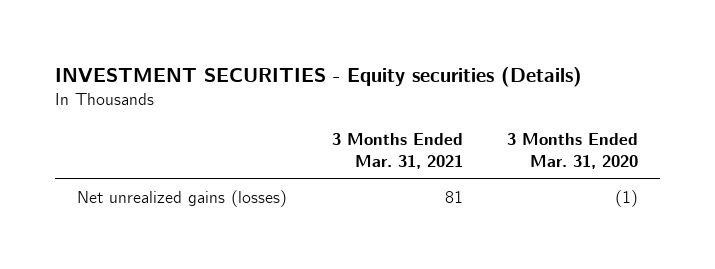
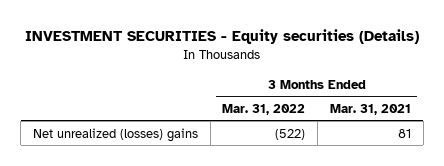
[506,133,638,170] 3 Months Ended Mar. 31, 2020 -> none
none -> [222,103,306,115] Mar. 31, 2022
[77,190,288,208] Net unrealized gains (losses) -> [32,127,198,142] Net unrealized (losses) gains

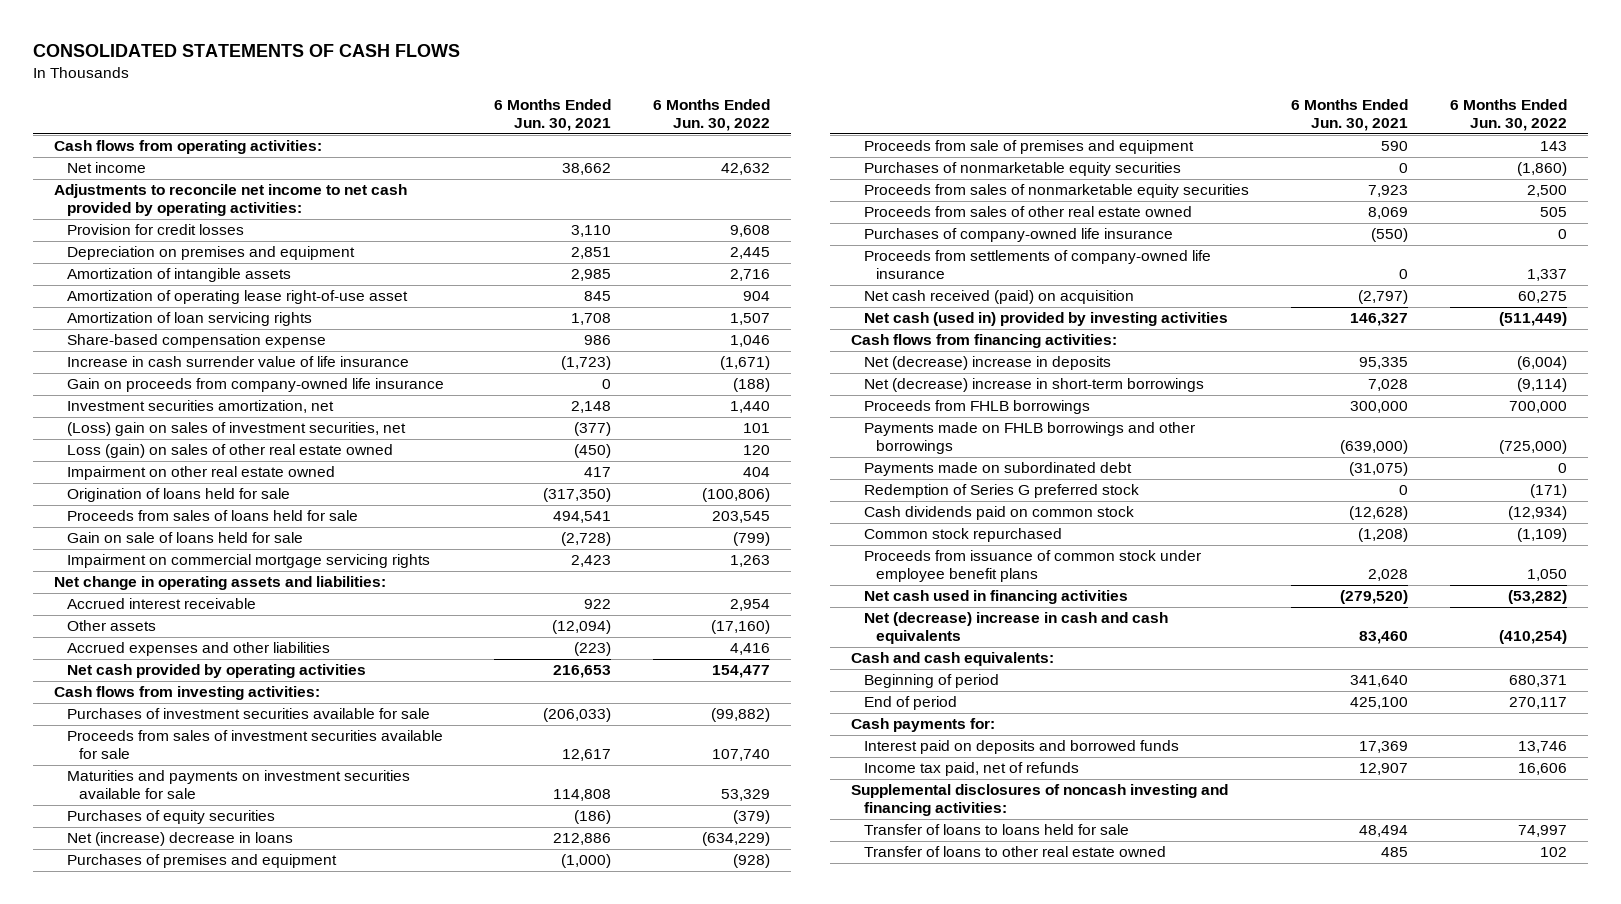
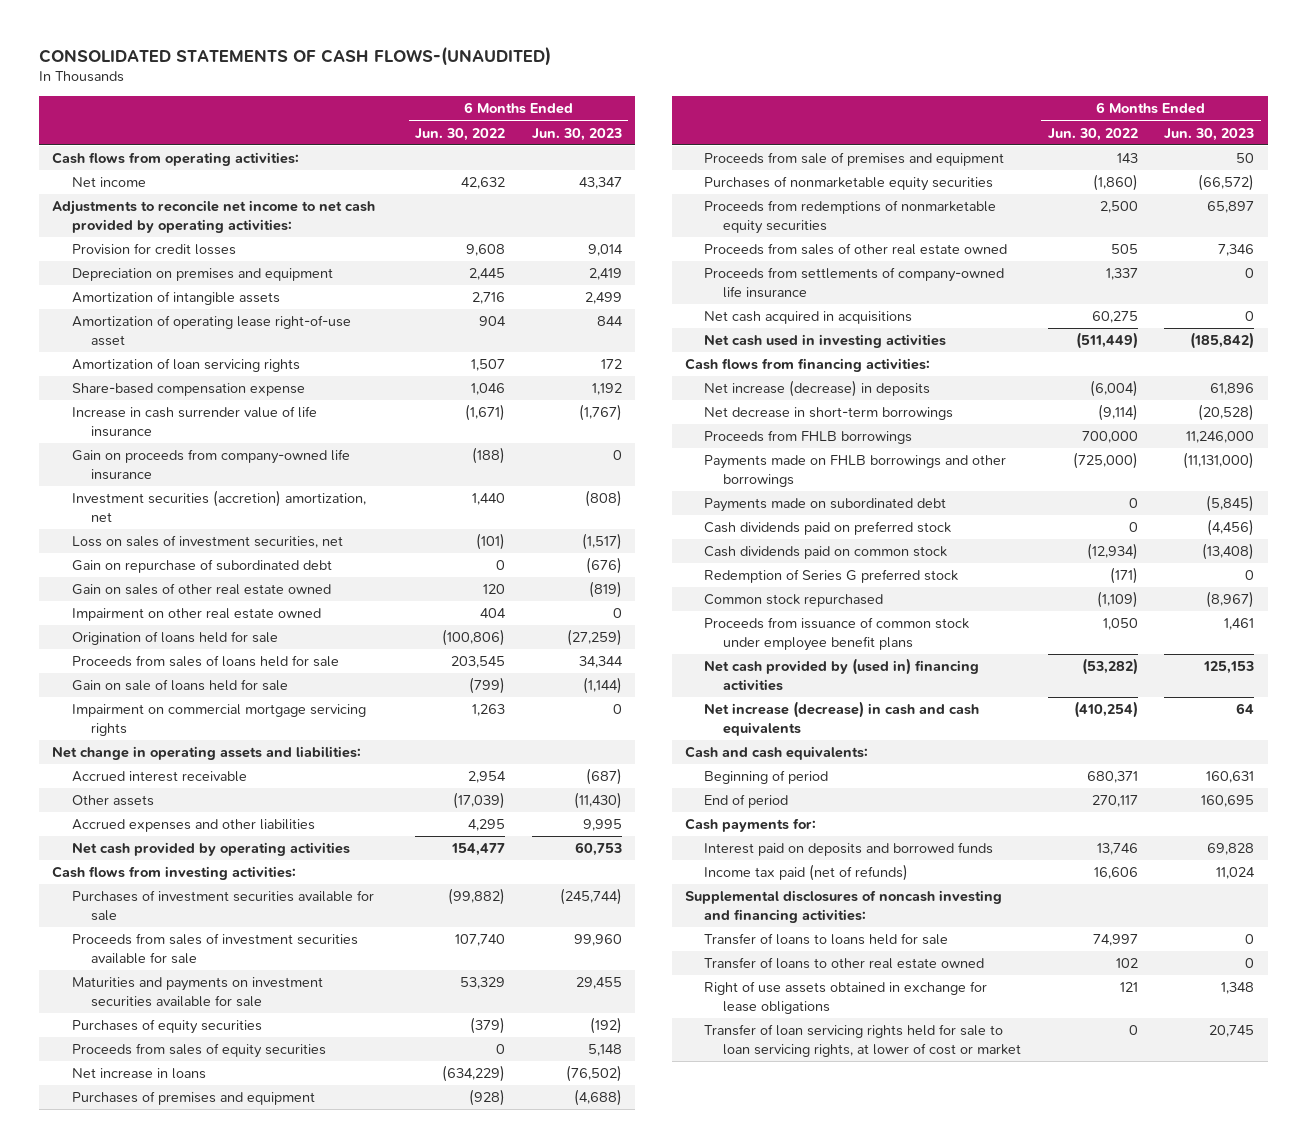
[33,44,461,58] CONSOLIDATED STATEMENTS OF CASH FLOWS -> [38,45,551,66] CONSOLIDATED STATEMENTS OF CASH FLOWS-(UNAUDITED)
[494,99,612,132] 6 Months Ended Jun. 30, 2021 -> none
none -> [531,127,622,141] Jun. 30, 2023
[66,400,334,414] Investment securities amortization, net -> [71,490,366,522] Investment securities (accretion) amortization, net
[66,422,406,437] (Loss) gain on sales of investment securities, net -> [71,535,343,549] Loss on sales of investment securities, net
[743,423,771,434] 101 -> [476,533,506,551] (101)
none -> [71,559,332,574] Gain on repurchase of subordinated debt
[66,444,393,459] Loss (gain) on sales of other real estate owned -> [71,583,331,596] Gain on sales of other real estate owned
[711,620,771,635] (17,160) -> [453,792,506,810] (17,039)
[730,643,771,656] 4,416 -> [468,819,506,832] 4,295
none -> [71,1043,326,1059] Proceeds from sales of equity securities
[66,832,293,847] Net (increase) decrease in loans -> [71,1068,206,1080] Net increase in loans
[863,184,1249,199] Proceeds from sales of nonmarketable equity securities -> [704,200,997,234] Proceeds from redemptions of nonmarketable equity securities
[863,228,1173,243] Purchases of company-owned life insurance -> none
[863,290,1134,305] Net cash received (paid) on acquisition -> [704,311,913,325] Net cash acquired in acquisitions
[863,312,1228,327] Net cash (used in) provided by investing activities -> [704,334,947,349] Net cash used in investing activities
[863,356,1111,371] Net (decrease) increase in deposits -> [704,380,931,398] Net increase (decrease) in deposits
[863,378,1204,393] Net (decrease) increase in short-term borrowings -> [704,407,954,421] Net decrease in short-term borrowings
none -> [704,521,952,536] Cash dividends paid on preferred stock
[863,484,1139,499] Redemption of Series G preferred stock -> [704,569,959,584] Redemption of Series G preferred stock
[863,590,1128,605] Net cash used in financing activities -> [704,658,980,691] Net cash provided by (used in) financing activities
[863,612,1168,645] Net (decrease) increase in cash and cash equivalents -> [704,701,980,736] Net increase (decrease) in cash and cash equivalents
[863,762,1079,777] Income tax paid, net of refunds -> [704,864,909,882] Income tax paid (net of refunds)
none -> [704,981,988,1014] Right of use assets obtained in exchange for lease obligations
none -> [704,1024,1022,1057] Transfer of loan servicing rights held for sale to loan servicing rights, at lower of cost or market

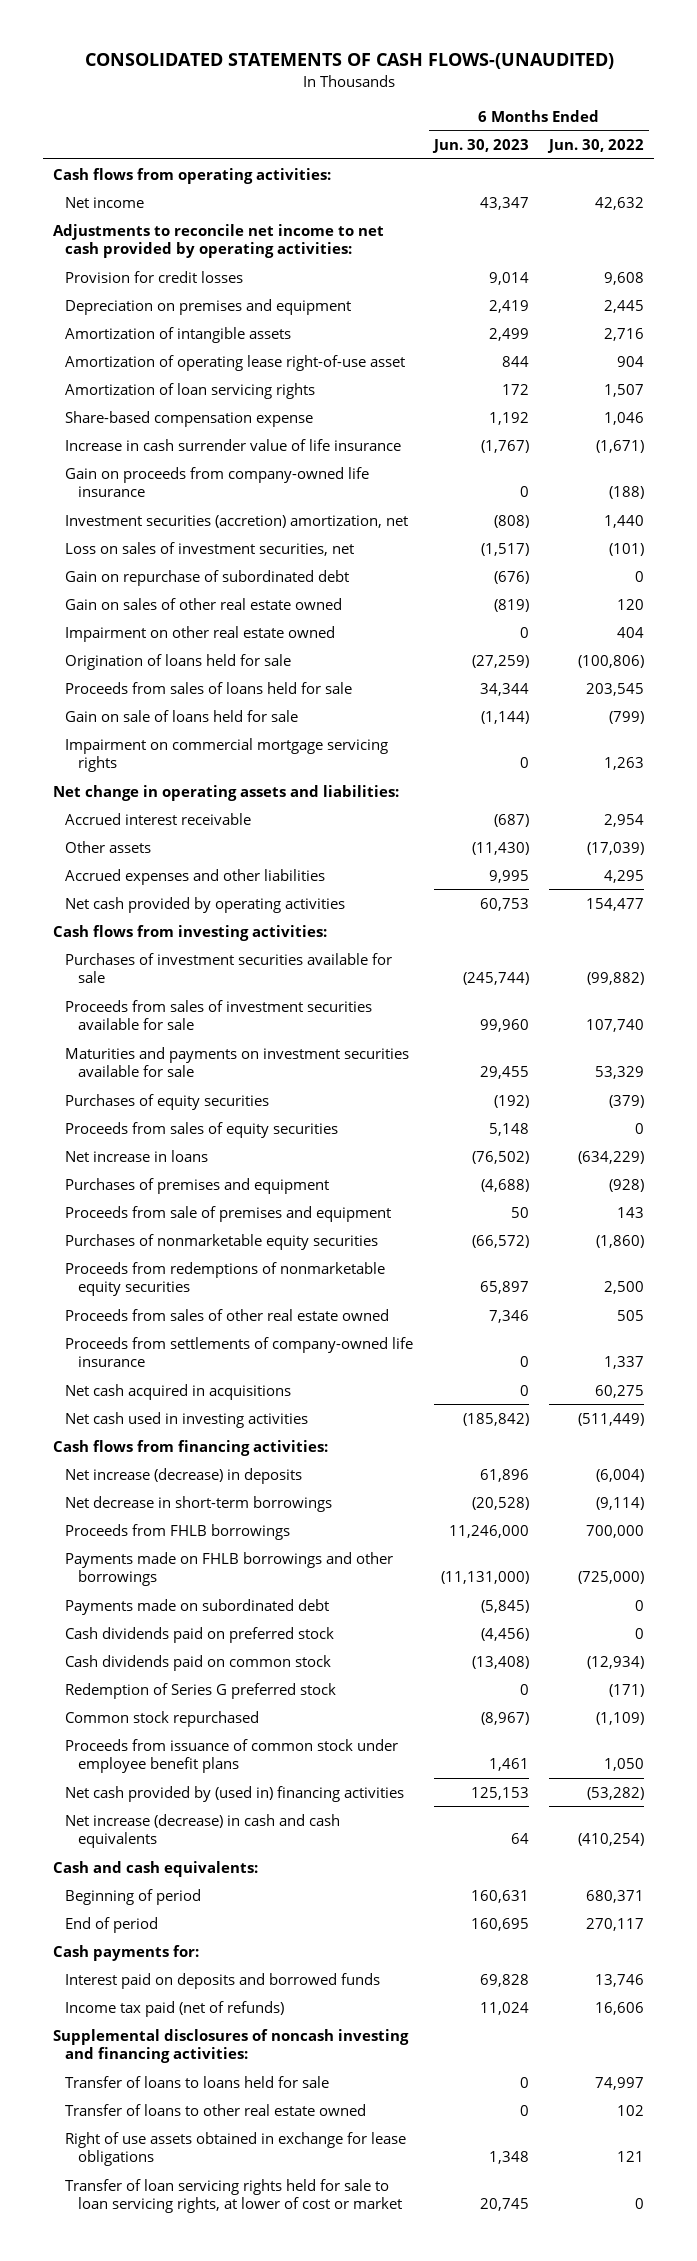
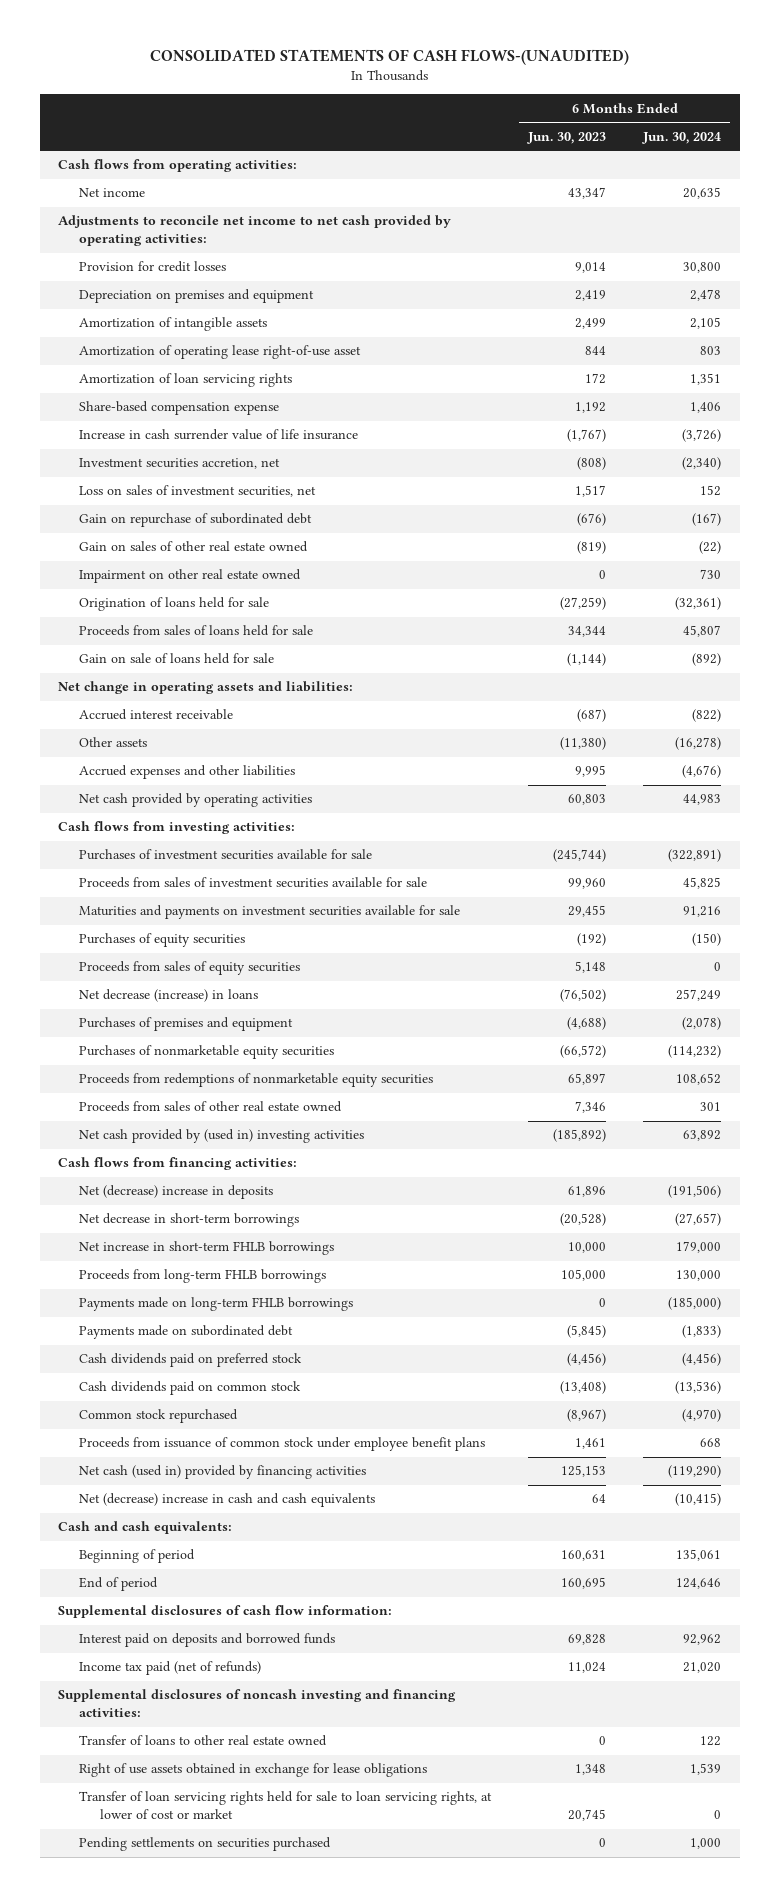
[547,138,645,153] Jun. 30, 2022 -> none
none -> [642,131,722,144] Jun. 30, 2024
[65,466,370,498] Gain on proceeds from company-owned life insurance -> none
[65,514,409,528] Investment securities (accretion) amortization, net -> [79,458,281,470] Investment securities accretion, net
[480,542,529,556] (1,517) -> [575,485,607,498] 1,517
[65,737,389,773] Impairment on commercial mortgage servicing rights -> none
[471,841,529,855] (11,430) -> [560,737,607,751] (11,380)
[479,897,529,911] 60,753 -> [568,794,607,806] 60,803
[65,1149,209,1162] Net increase in loans -> [79,989,259,1003] Net decrease (increase) in loans
[65,1205,392,1222] Proceeds from sale of premises and equipment -> none
[65,1336,414,1368] Proceeds from settlements of company-owned life insurance -> none
[65,1383,292,1400] Net cash acquired in acquisitions -> none
[65,1411,309,1428] Net cash used in investing activities -> [79,1129,365,1144] Net cash provided by (used in) investing activities
[462,1412,529,1426] (185,842) -> [553,1129,607,1143] (185,892)
[65,1467,303,1484] Net increase (decrease) in deposits -> [79,1185,274,1200] Net (decrease) increase in deposits
none -> [79,1241,335,1256] Net increase in short-term FHLB borrowings
[65,1523,291,1540] Proceeds from FHLB borrowings -> [79,1269,327,1284] Proceeds from long-term FHLB borrowings
[448,1524,529,1538] 11,246,000 -> [561,1269,607,1282] 105,000
[65,1551,394,1587] Payments made on FHLB borrowings and other borrowings -> [79,1297,354,1312] Payments made on long-term FHLB borrowings
[440,1571,529,1585] (11,131,000) -> [599,1298,607,1308] 0
[65,1682,337,1699] Redemption of Series G preferred stock -> none
[65,1785,405,1802] Net cash provided by (used in) financing activities -> [79,1465,367,1480] Net cash (used in) provided by financing activities
[65,1813,341,1849] Net increase (decrease) in cash and cash equivalents -> [79,1493,376,1508] Net (decrease) increase in cash and cash equivalents
[53,1944,200,1961] Cash payments for: -> [58,1605,393,1619] Supplemental disclosures of cash flow information:
[65,2075,330,2088] Transfer of loans to loans held for sale -> none
none -> [79,1837,332,1852] Pending settlements on securities purchased

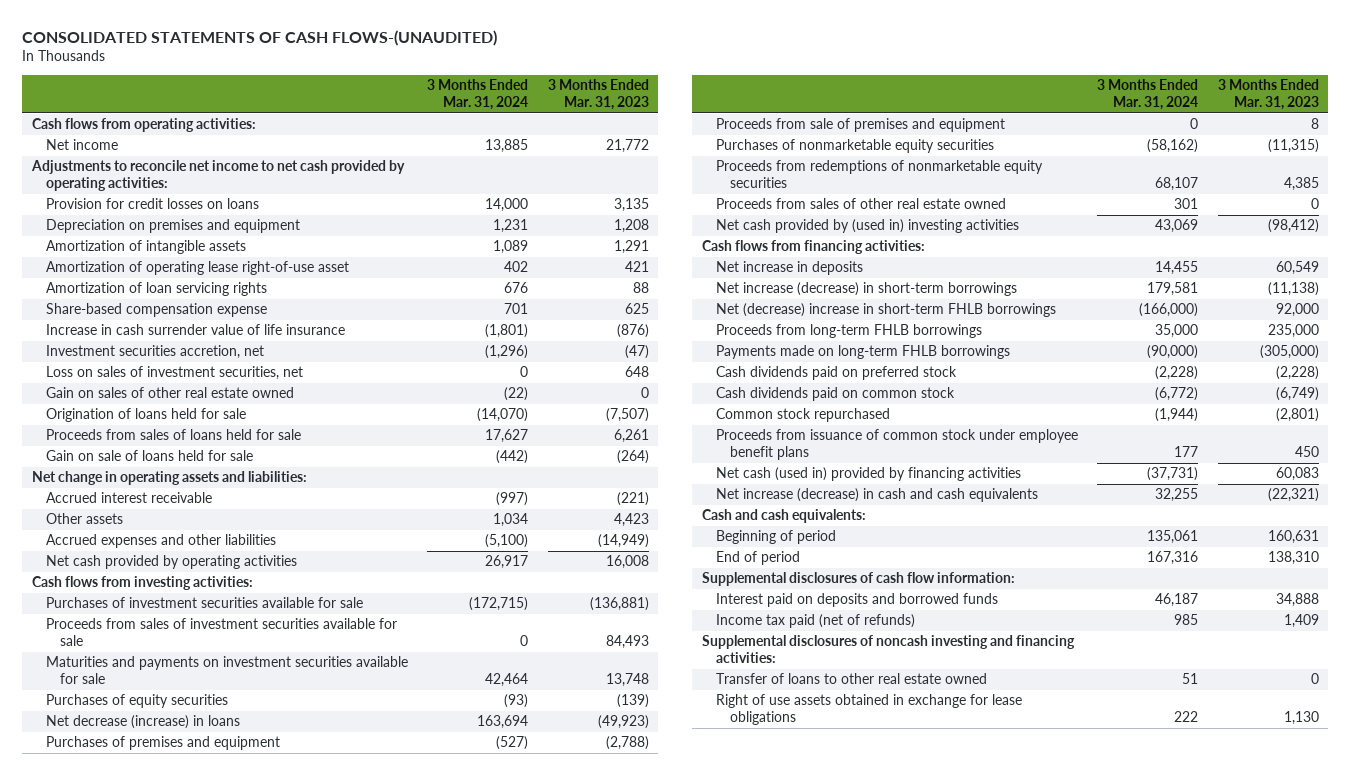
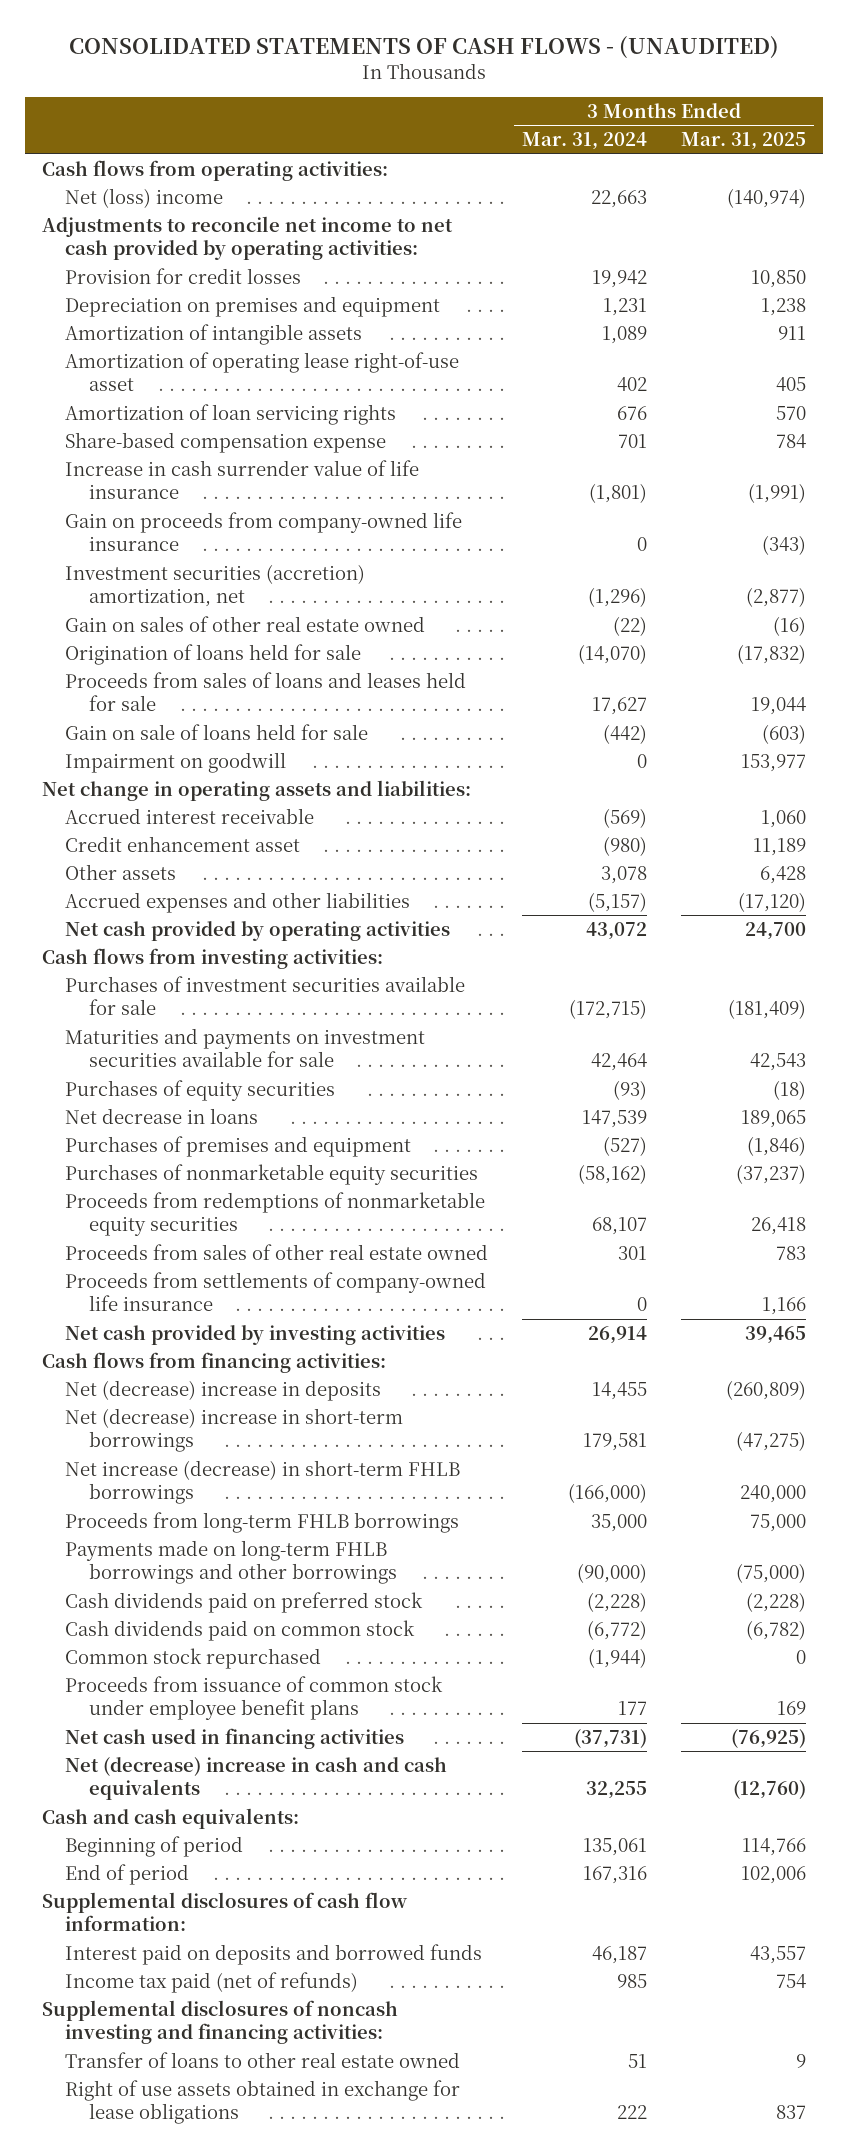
[21,30,497,47] CONSOLIDATED STATEMENTS OF CASH FLOWS-(UNAUDITED) -> [68,35,779,59] CONSOLIDATED STATEMENTS OF CASH FLOWS - (UNAUDITED)
[547,79,649,111] 3 Months Ended Mar. 31, 2023 -> none
none -> [680,132,806,151] Mar. 31, 2025
[45,139,118,151] Net income -> [65,187,224,208] Net (loss) income
[485,139,529,154] 13,885 -> [590,189,647,208] 22,663
[45,198,259,210] Provision for credit losses on loans -> [65,267,302,284] Provision for credit losses
[485,198,529,213] 14,000 -> [591,269,647,288] 19,942
[45,366,303,381] Loss on sales of investment securities, net -> none
none -> [65,511,463,552] Gain on proceeds from company-owned life insurance
[45,345,264,360] Investment securities accretion, net -> [65,563,366,608] Investment securities (accretion) amortization, net
[45,429,301,441] Proceeds from sales of loans held for sale -> [65,671,467,712] Proceeds from sales of loans and leases held for sale
none -> [65,751,287,773] Impairment on goodwill
[496,492,529,507] (997) -> [602,807,647,828] (569)
none -> [65,835,301,852] Credit enhancement asset
[493,513,529,528] 1,034 -> [600,865,647,884] 3,078
[485,534,529,549] (5,100) -> [587,891,647,912] (5,157)
[485,555,529,570] 26,917 -> [585,921,647,940] 43,072
[45,618,397,647] Proceeds from sales of investment securities available for sale -> none
[45,715,240,730] Net decrease (increase) in loans -> [65,1107,259,1124] Net decrease in loans
[477,715,529,730] 163,694 -> [581,1109,647,1128] 147,539
[716,118,1006,133] Proceeds from sale of premises and equipment -> none
none -> [65,1271,487,1312] Proceeds from settlements of company-owned life insurance
[716,219,1020,234] Net cash provided by (used in) investing activities -> [65,1324,446,1345] Net cash provided by investing activities
[1155,219,1199,234] 43,069 -> [587,1325,647,1344] 26,914
[716,261,864,276] Net increase in deposits -> [65,1379,382,1401] Net (decrease) increase in deposits
[716,282,1018,297] Net increase (decrease) in short-term borrowings -> [65,1407,404,1453] Net (decrease) increase in short-term borrowings
[716,303,1057,318] Net (decrease) increase in short-term FHLB borrowings -> [65,1459,461,1505] Net increase (decrease) in short-term FHLB borrowings
[716,345,1011,360] Payments made on long-term FHLB borrowings -> [65,1539,397,1585] Payments made on long-term FHLB borrowings and other borrowings
[716,467,1022,482] Net cash (used in) provided by financing activities -> [65,1727,405,1749] Net cash used in financing activities
[716,488,1039,503] Net increase (decrease) in cash and cash equivalents -> [65,1756,448,1801] Net (decrease) increase in cash and cash equivalents

